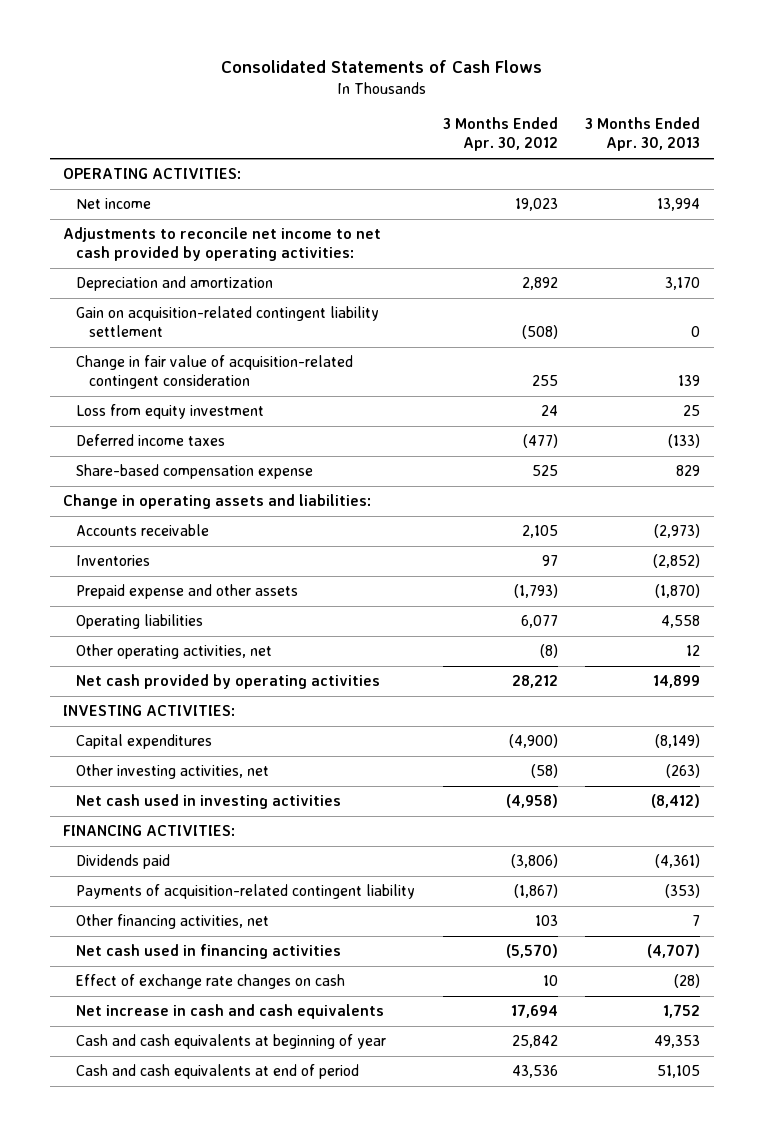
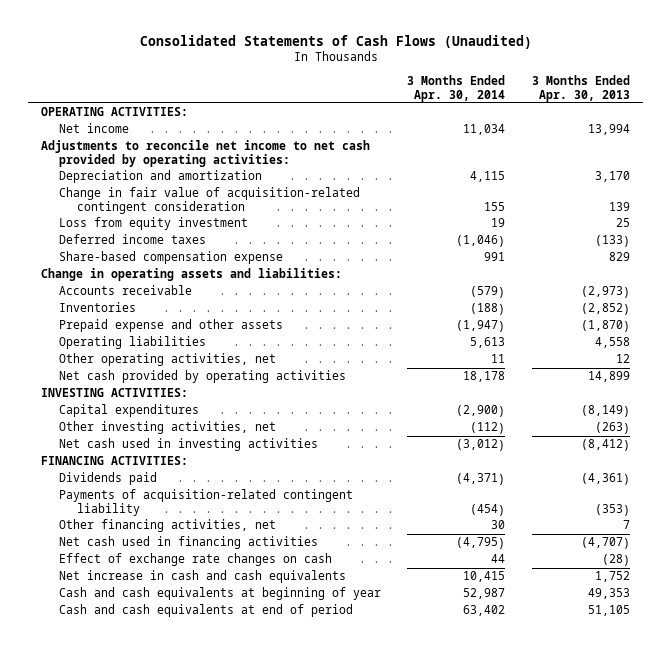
[220,60,542,74] Consolidated Statements of Cash Flows -> [139,35,532,50] Consolidated Statements of Cash Flows (Unaudited)
[442,117,558,152] 3 Months Ended Apr. 30, 2012 -> none
none -> [407,75,506,102] 3 Months Ended Apr. 30, 2014
[76,306,380,338] Gain on acquisition-related contingent liability settlement -> none

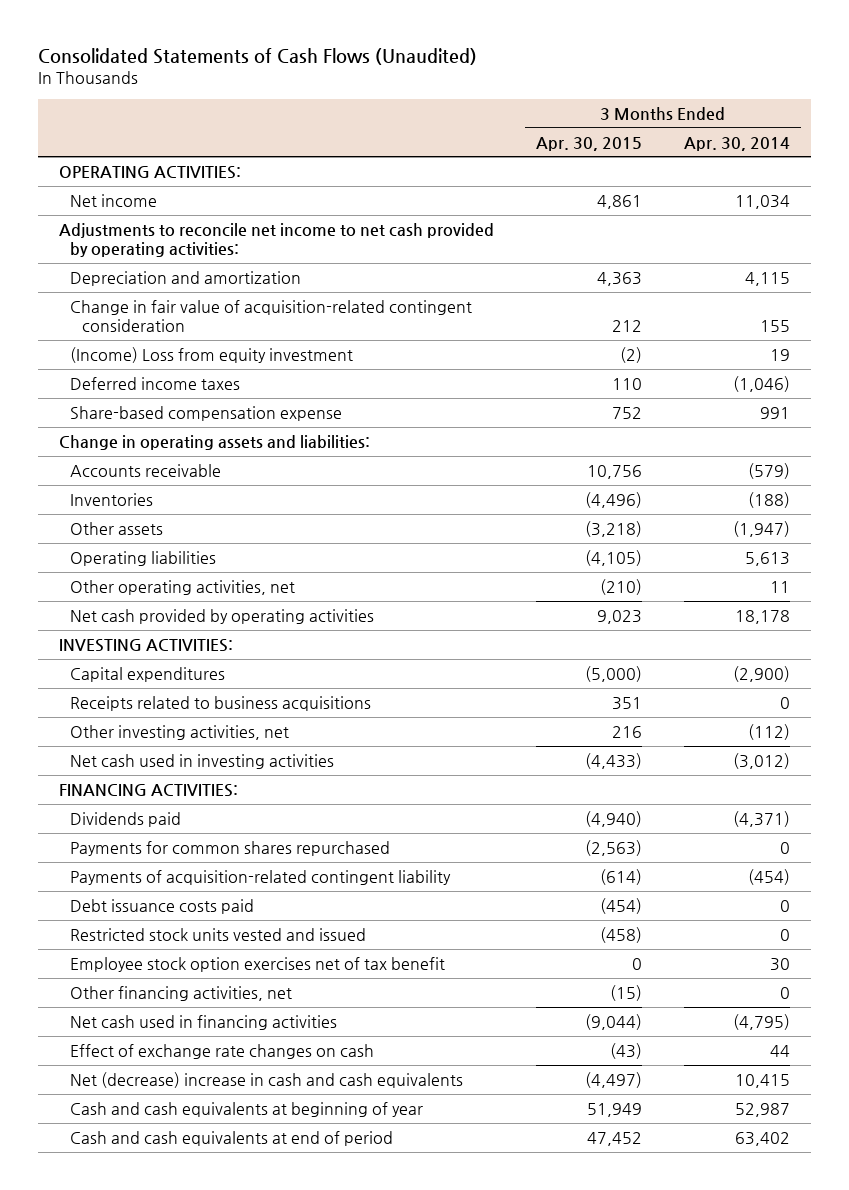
[531,75,630,102] 3 Months Ended Apr. 30, 2013 -> none
none -> [535,136,642,151] Apr. 30, 2015
[59,217,249,231] Loss from equity investment -> [70,346,354,363] (Income) Loss from equity investment
[59,319,284,333] Prepaid expense and other assets -> [70,521,164,535] Other assets
none -> [70,695,372,711] Receipts related to business acquisitions
none -> [70,840,391,856] Payments for common shares repurchased
none -> [70,898,255,914] Debt issuance costs paid
none -> [70,927,367,941] Restricted stock units vested and issued
none -> [70,956,446,972] Employee stock option exercises net of tax benefit
[491,520,506,530] 30 -> [780,986,791,999] 0
[59,570,347,584] Net increase in cash and cash equivalents -> [70,1071,464,1088] Net (decrease) increase in cash and cash equivalents

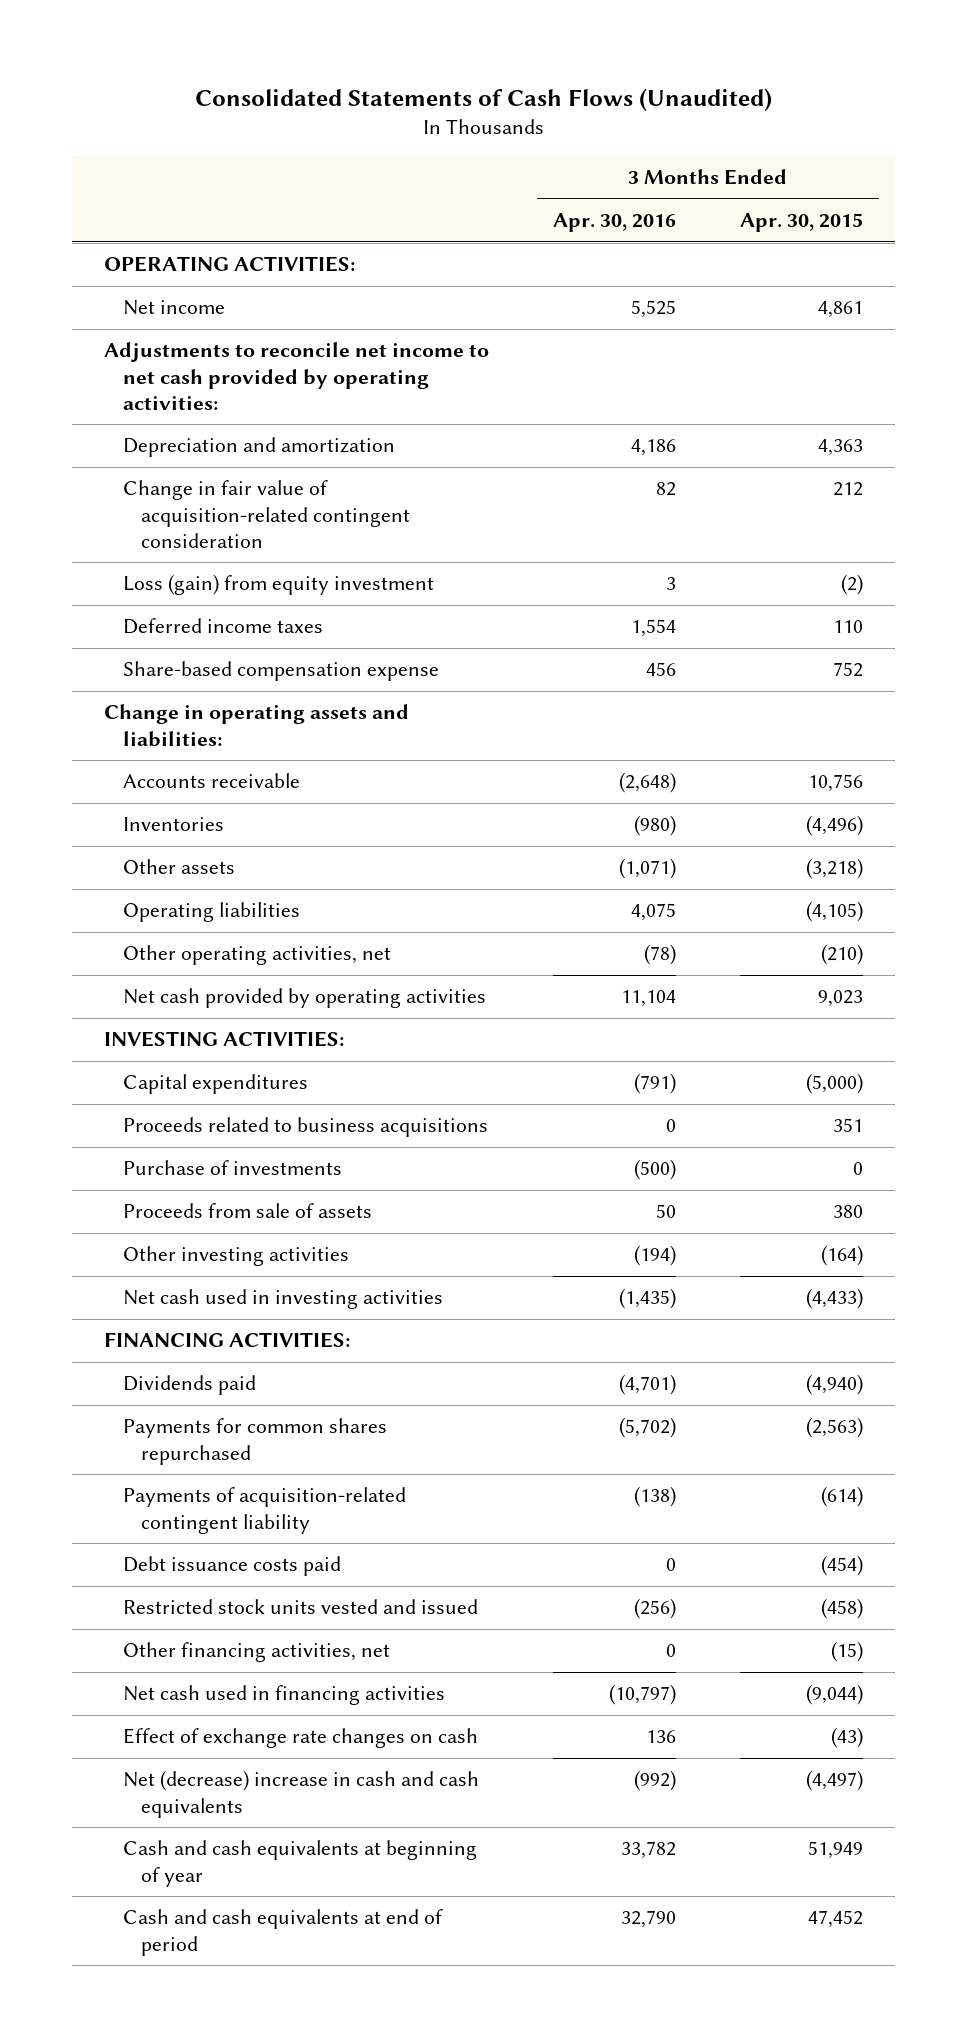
[684,136,791,151] Apr. 30, 2014 -> none
none -> [553,213,677,233] Apr. 30, 2016
[70,346,354,363] (Income) Loss from equity investment -> [122,574,434,596] Loss (gain) from equity investment
[70,695,372,711] Receipts related to business acquisitions -> [122,1117,488,1138] Proceeds related to business acquisitions
none -> [122,1160,342,1176] Purchase of investments
none -> [122,1203,372,1219] Proceeds from sale of assets
[70,724,290,740] Other investing activities, net -> [122,1246,349,1267] Other investing activities
[611,725,642,738] 216 -> [821,1245,864,1267] (164)
[70,956,446,972] Employee stock option exercises net of tax benefit -> none

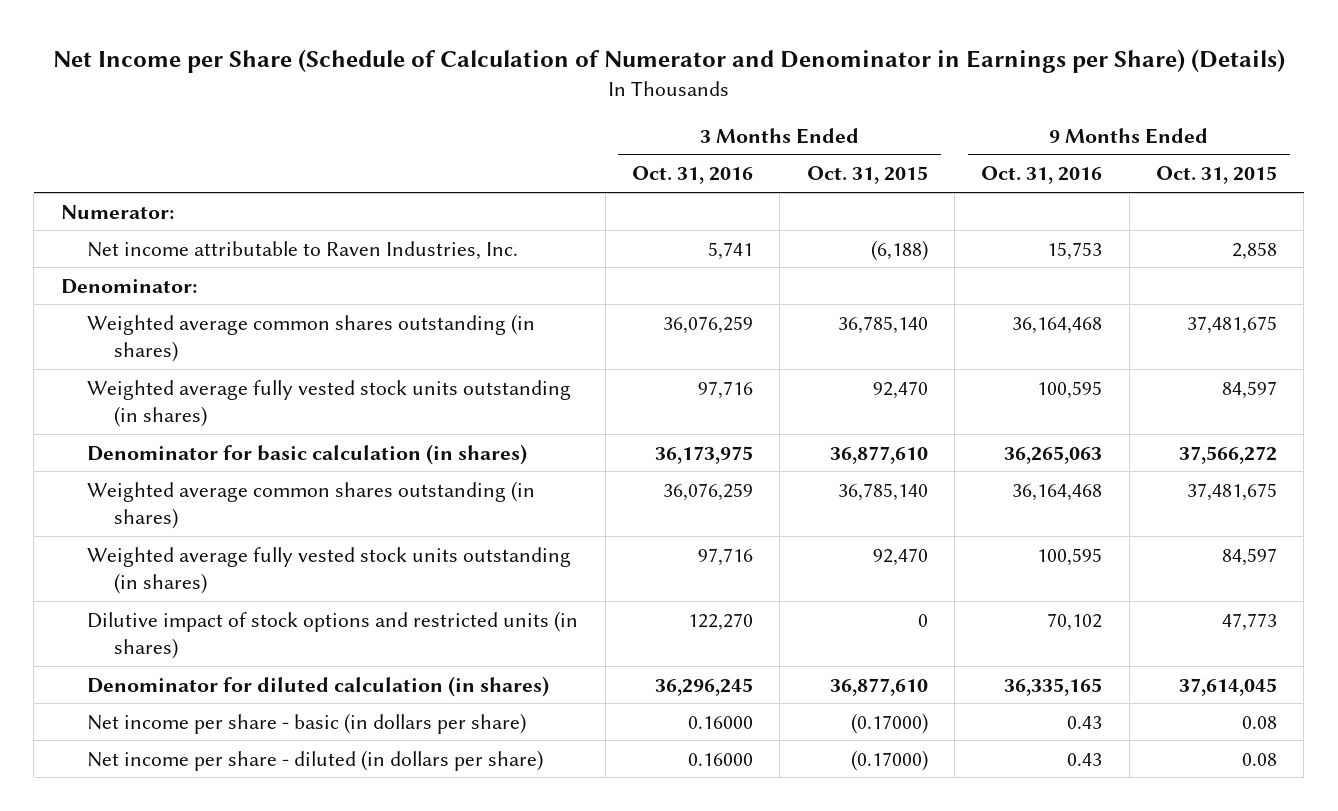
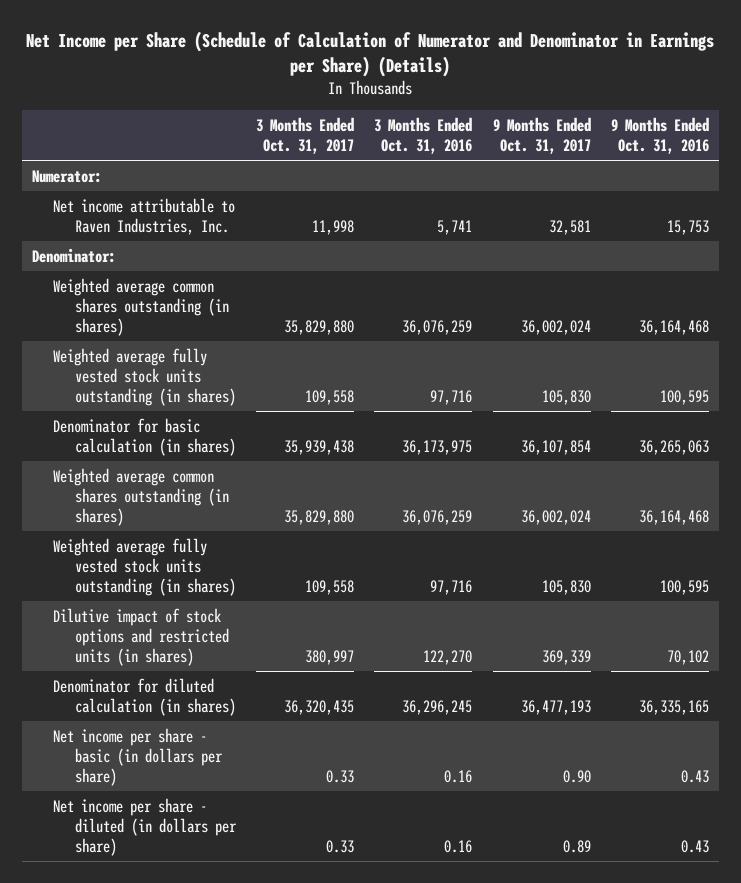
[806,166,928,185] Oct. 31, 2015 -> none
[1155,166,1277,185] Oct. 31, 2015 -> none
none -> [256,117,355,155] 3 Months Ended Oct. 31, 2017
none -> [492,117,591,155] 9 Months Ended Oct. 31, 2017
[687,715,753,729] 0.16000 -> [444,769,473,783] 0.16
[687,752,753,766] 0.16000 -> [444,839,473,853] 0.16

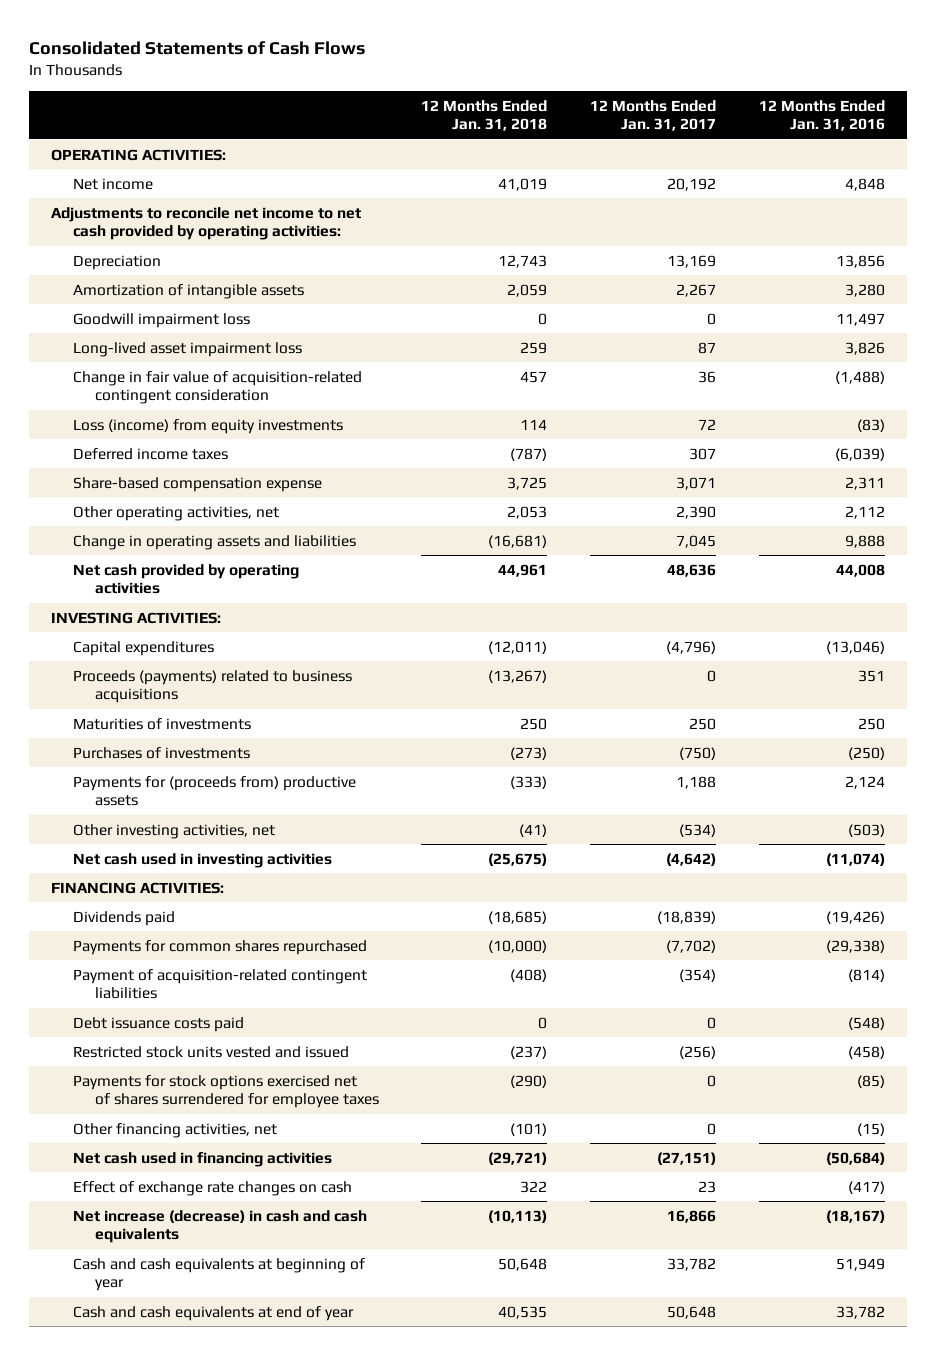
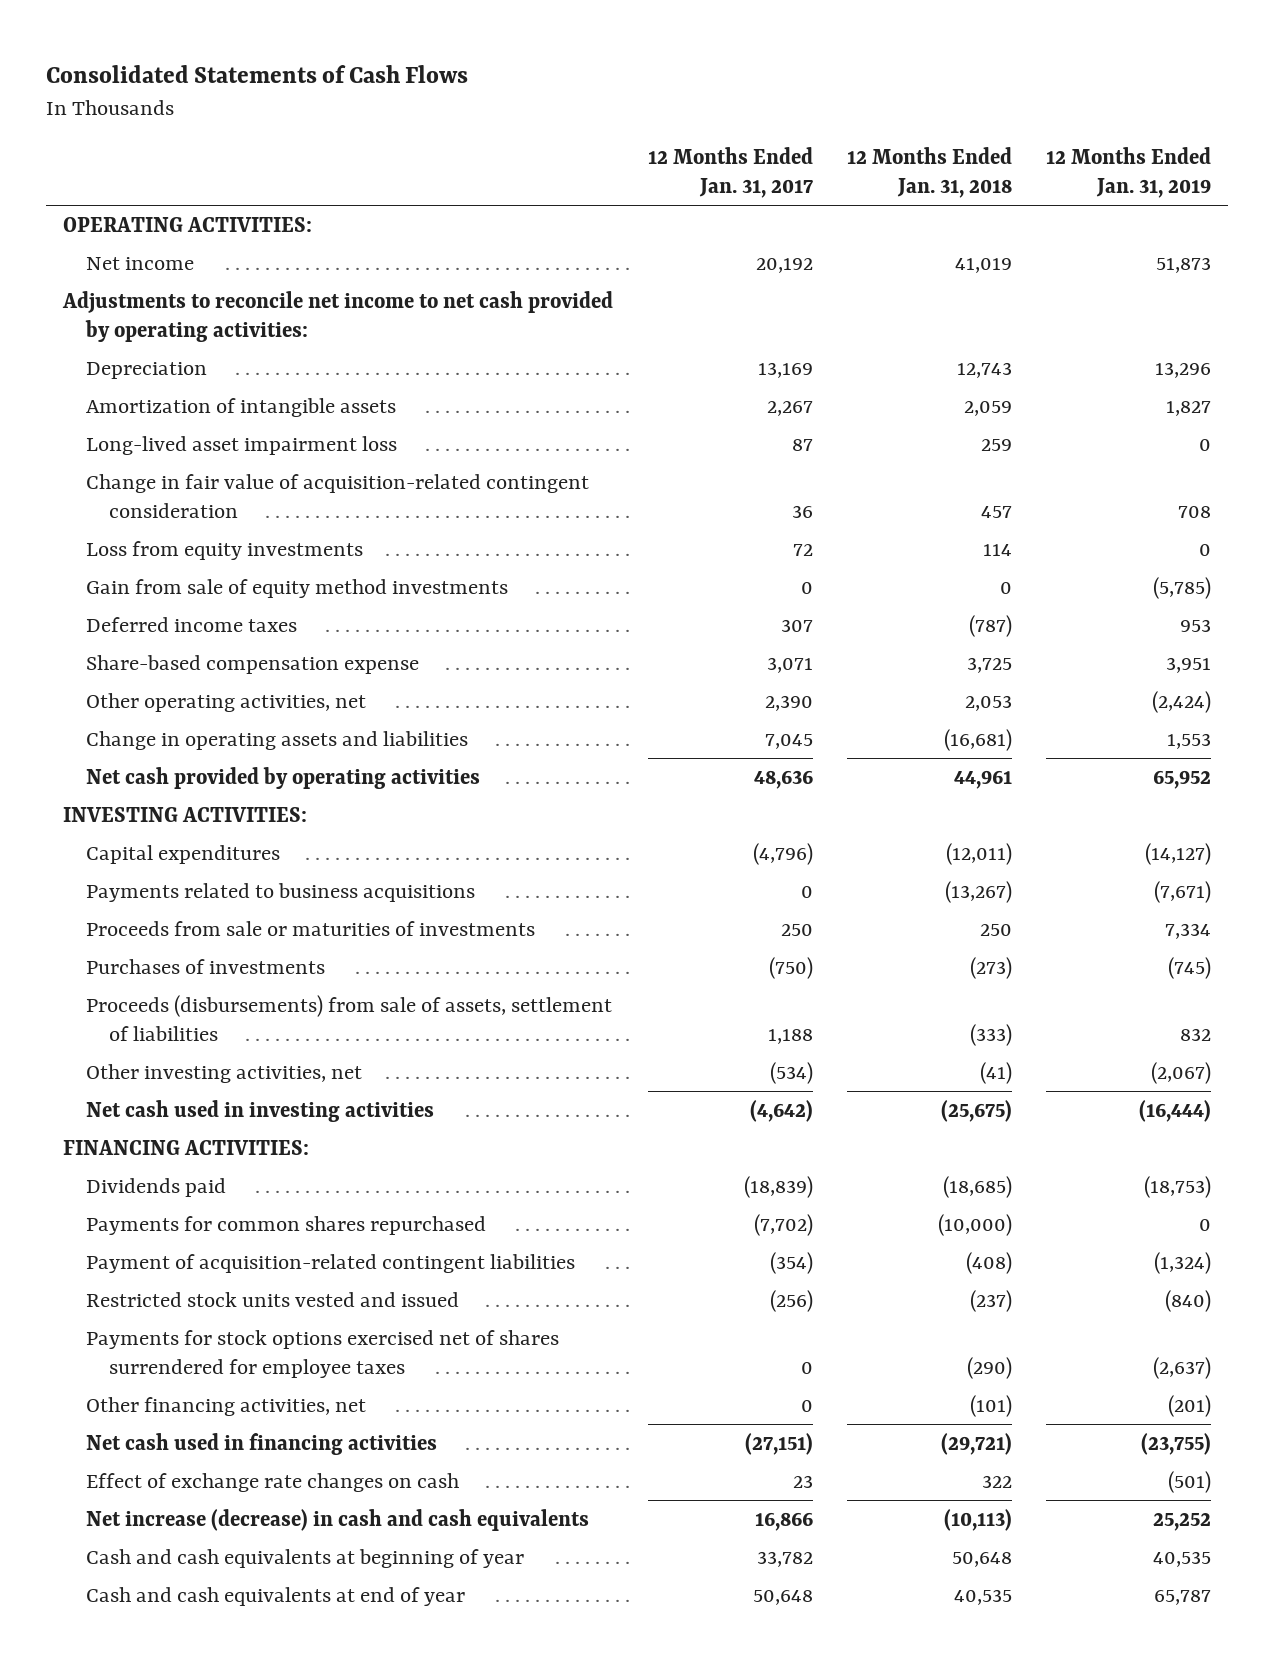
[759,99,886,132] 12 Months Ended Jan. 31, 2016 -> none
none -> [1045,147,1211,199] 12 Months Ended Jan. 31, 2019
[72,312,250,328] Goodwill impairment loss -> none
[72,418,343,434] Loss (income) from equity investments -> [86,540,364,560] Loss from equity investments
none -> [86,578,509,598] Gain from sale of equity method investments
[72,669,352,704] Proceeds (payments) related to business acquisitions -> [86,882,476,902] Payments related to business acquisitions
[72,717,251,730] Maturities of investments -> [86,920,536,936] Proceeds from sale or maturities of investments
[72,775,356,807] Payments for (proceeds from) productive assets -> [86,994,613,1041] Proceeds (disbursements) from sale of assets, settlement of liabilities
[72,1016,244,1032] Debt issuance costs paid -> none

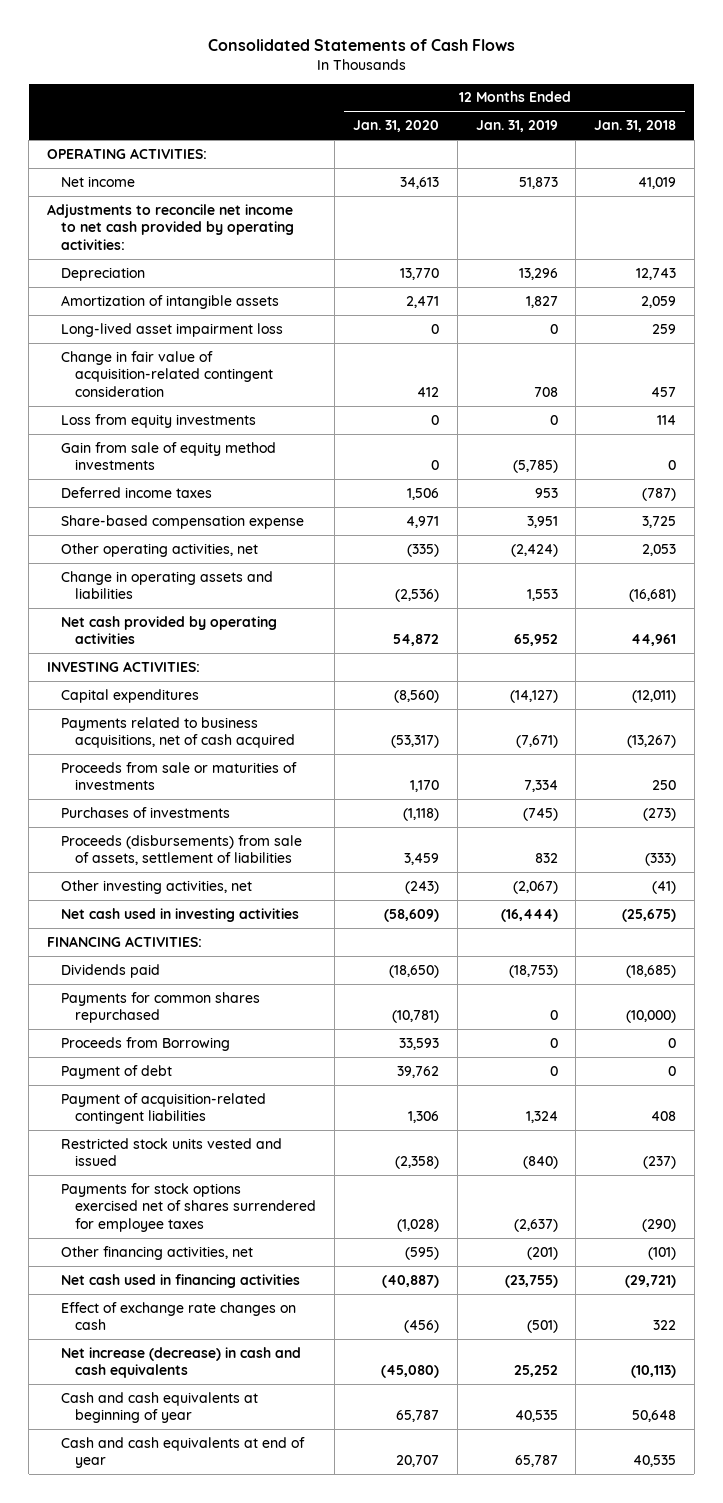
[647,147,813,199] 12 Months Ended Jan. 31, 2017 -> none
none -> [352,120,439,133] Jan. 31, 2020
[86,882,476,902] Payments related to business acquisitions -> [61,716,296,749] Payments related to business acquisitions, net of cash acquired
none -> [61,1036,231,1051] Proceeds from Borrowing
none -> [61,1064,173,1079] Payment of debt
[965,1251,1012,1274] (408) -> [651,1111,677,1122] 408
[1153,1251,1211,1274] (1,324) -> [525,1111,558,1124] 1,324

